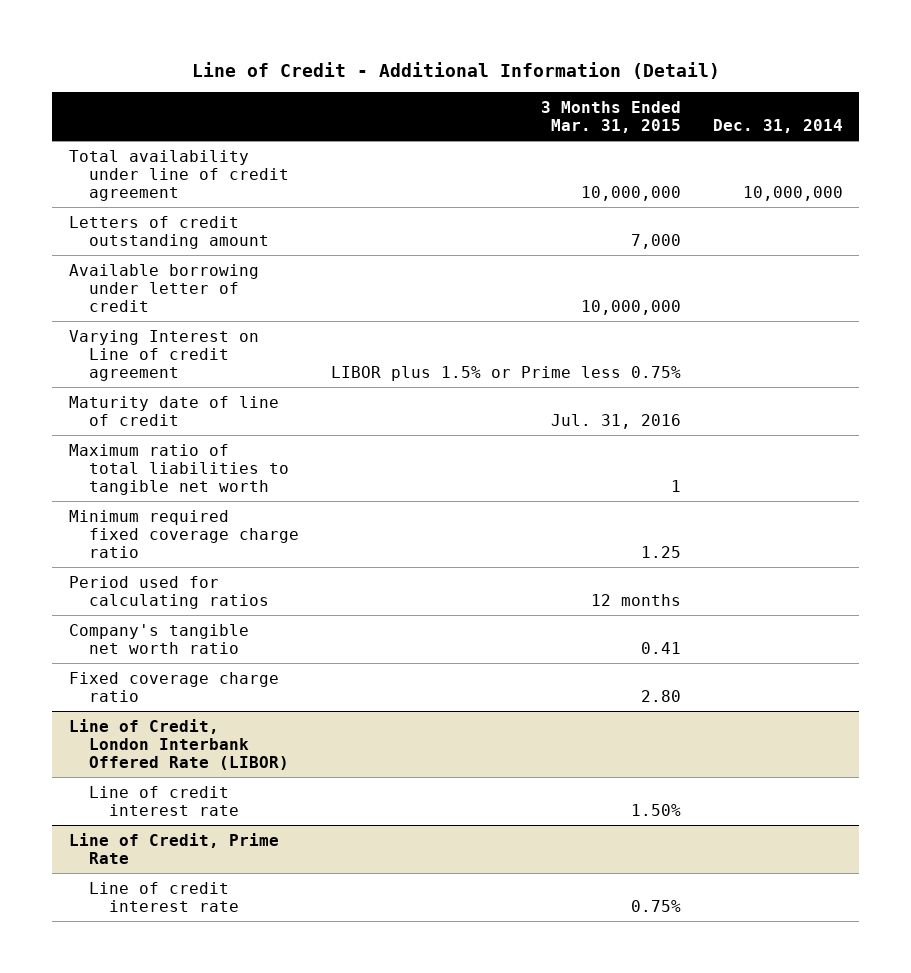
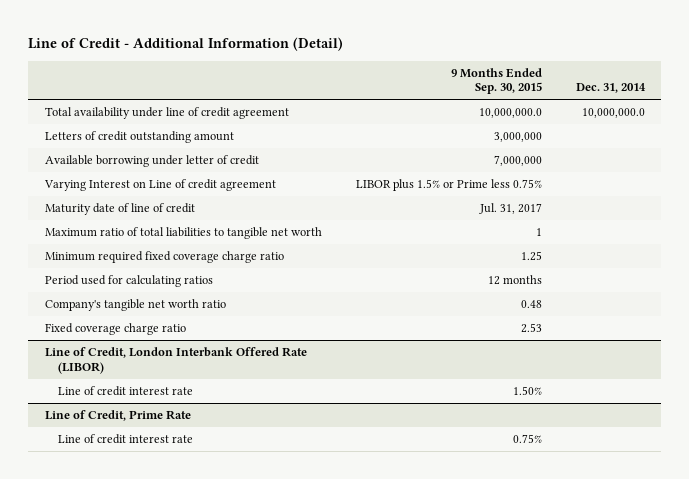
[540,100,681,133] 3 Months Ended Mar. 31, 2015 -> none
none -> [450,67,542,95] 9 Months Ended Sep. 30, 2015
[742,185,843,201] 10,000,000 -> [581,108,645,119] 10,000,000.0

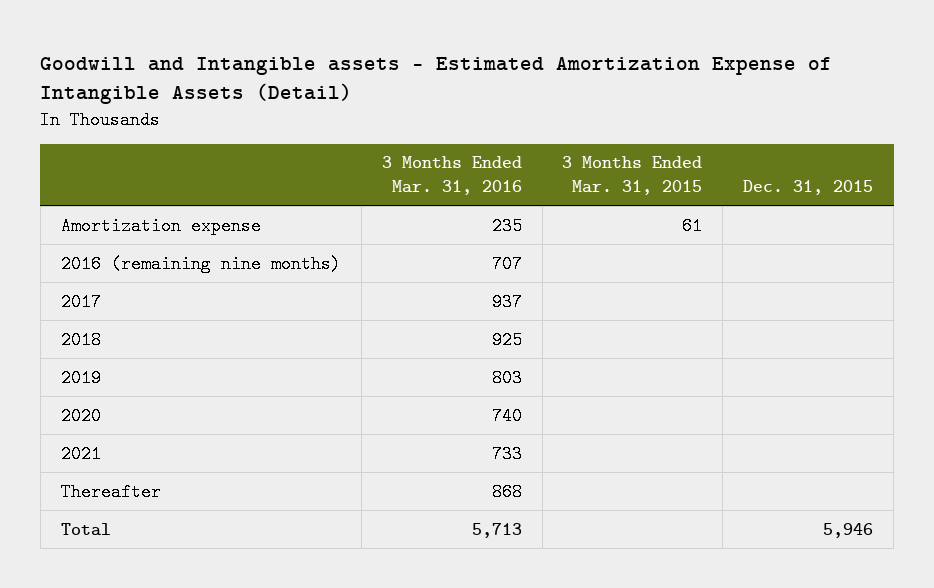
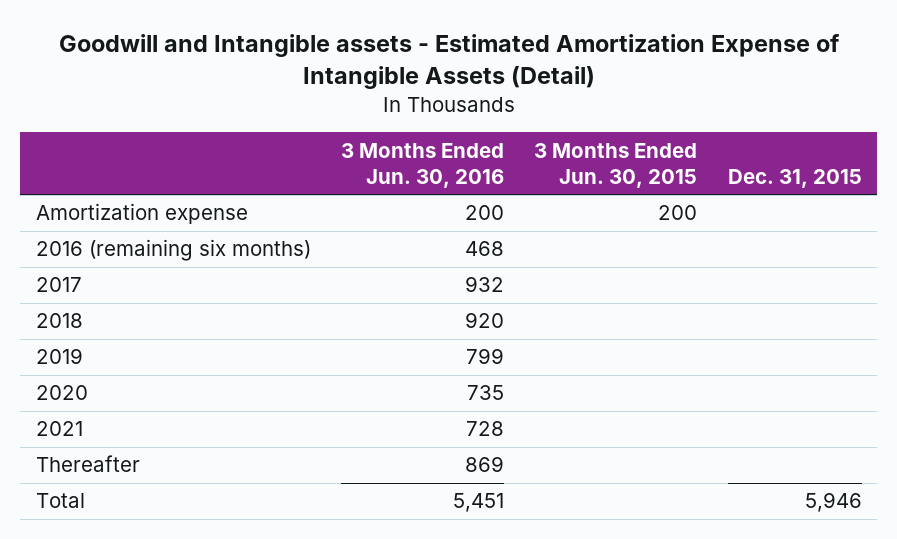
[381,156,522,195] 3 Months Ended Mar. 31, 2016 -> none
[562,156,703,195] 3 Months Ended Mar. 31, 2015 -> none
none -> [340,142,504,188] 3 Months Ended Jun. 30, 2016
none -> [534,142,698,188] 3 Months Ended Jun. 30, 2015
[60,254,341,273] 2016 (remaining nine months) -> [35,239,311,262] 2016 (remaining six months)

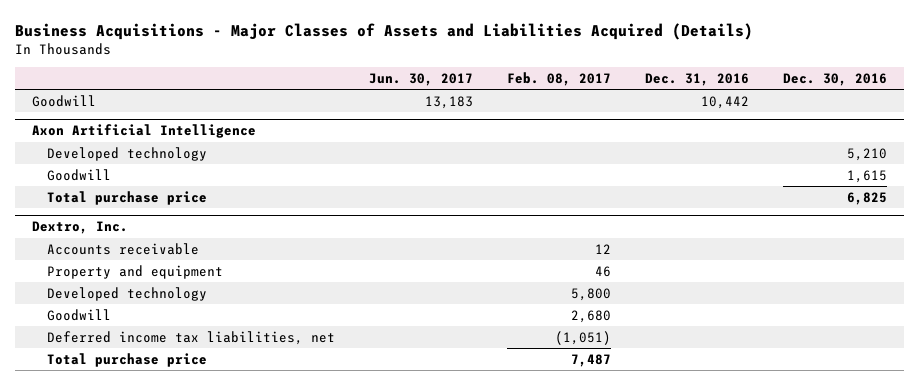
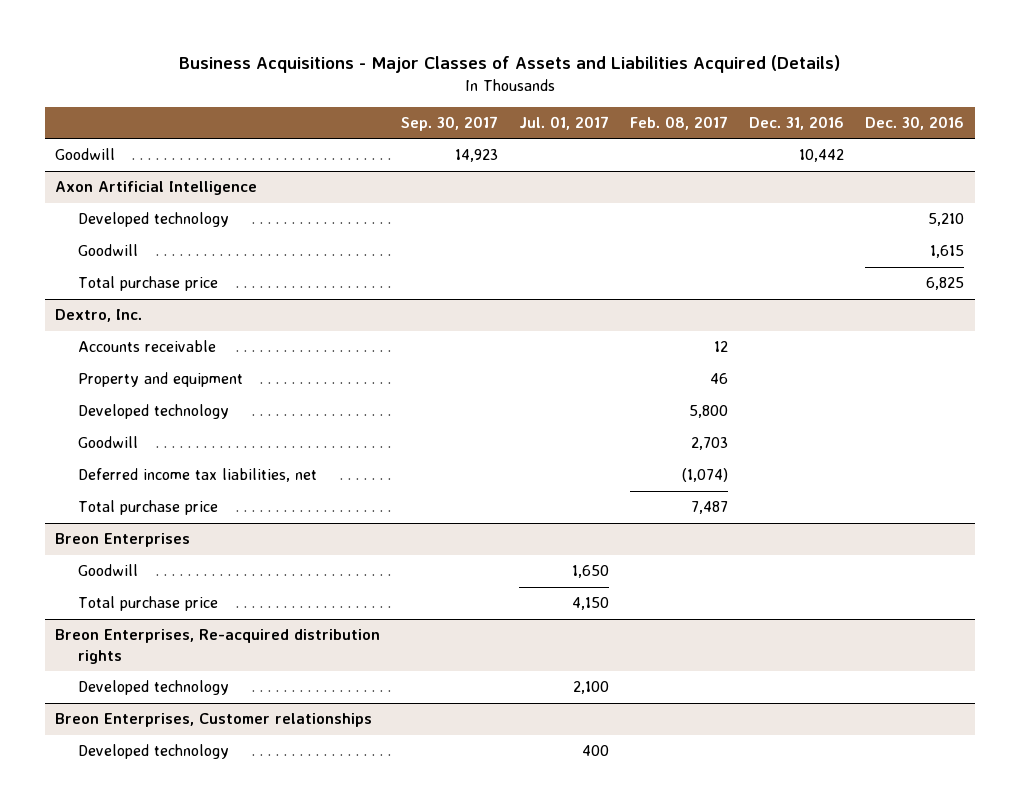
[369,73,474,87] Jun. 30, 2017 -> none
none -> [401,115,499,131] Sep. 30, 2017
none -> [519,115,610,130] Jul. 01, 2017
[571,309,612,323] 2,680 -> [691,437,729,451] 2,703
[555,330,612,345] (1,051) -> [682,468,729,483] (1,074)
none -> [55,533,191,548] Breon Enterprises
none -> [78,564,139,577] Goodwill
none -> [78,596,219,612] Total purchase price
none -> [55,629,381,664] Breon Enterprises, Re-acquired distribution rights
none -> [78,680,230,696] Developed technology
none -> [55,713,373,728] Breon Enterprises, Customer relationships
none -> [78,744,230,760] Developed technology

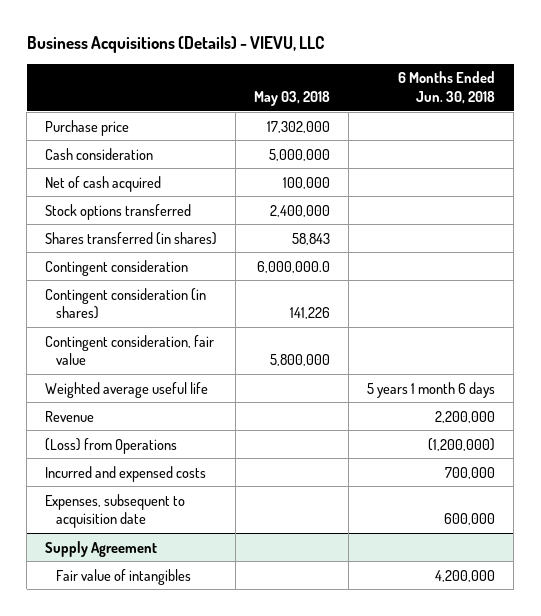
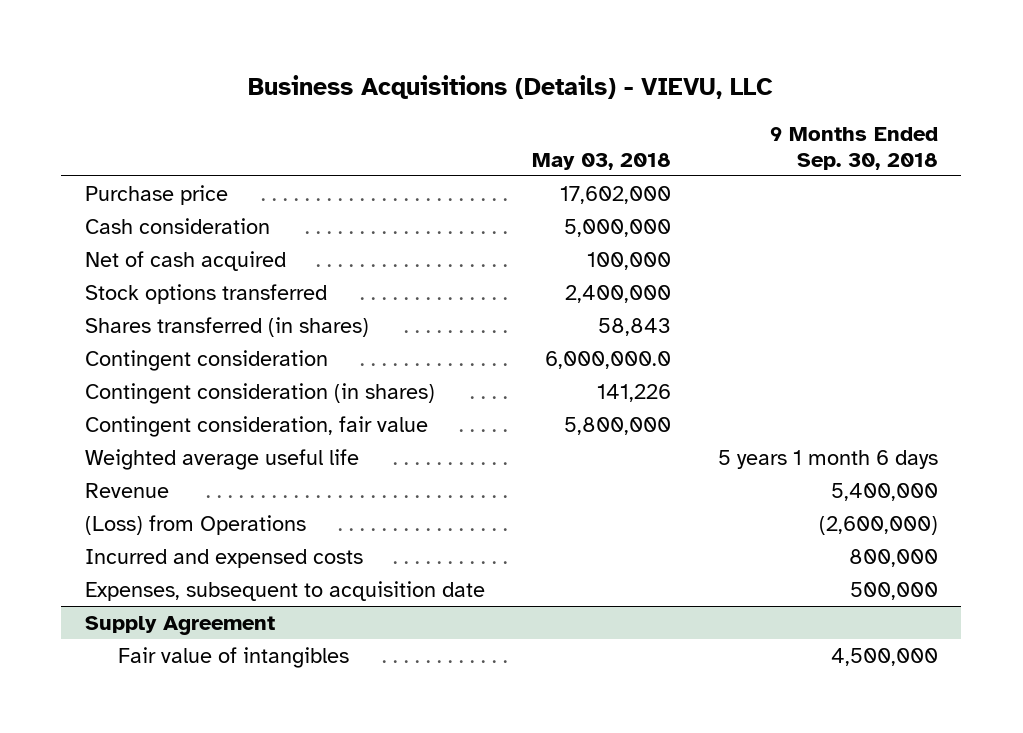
[398,71,496,105] 6 Months Ended Jun. 30, 2018 -> none
none -> [769,126,938,170] 9 Months Ended Sep. 30, 2018
[267,120,331,133] 17,302,000 -> [559,185,671,204] 17,602,000

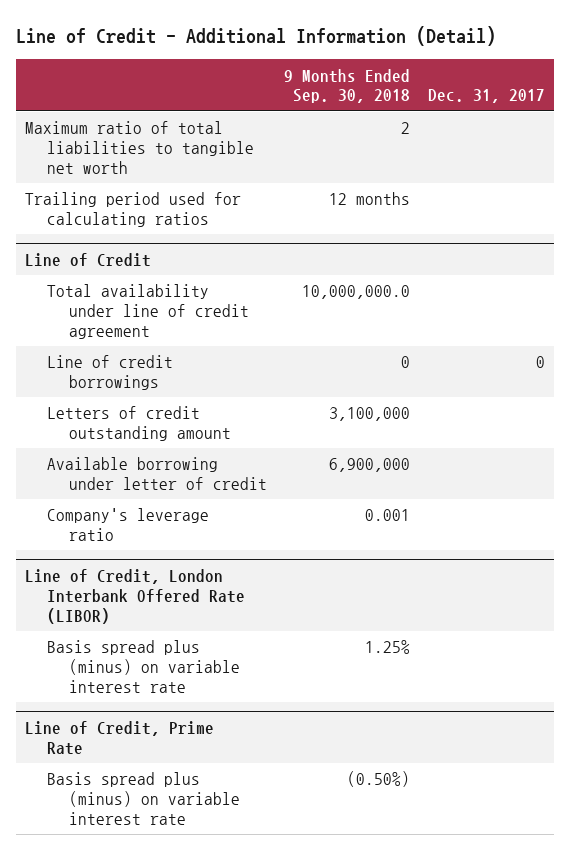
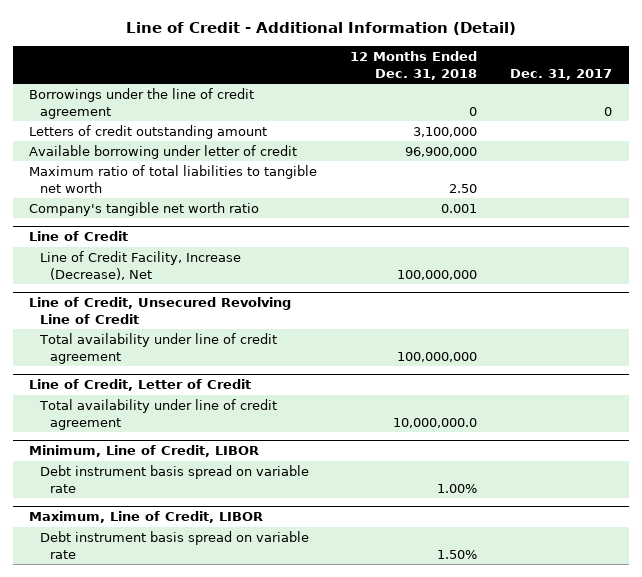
[284,68,411,104] 9 Months Ended Sep. 30, 2018 -> none
none -> [350,51,478,81] 12 Months Ended Dec. 31, 2018
none -> [29,88,255,119] Borrowings under the line of credit agreement
none -> [29,125,268,140] Letters of credit outstanding amount
none -> [29,145,298,160] Available borrowing under letter of credit
[24,192,241,227] Trailing period used for calculating ratios -> none
none -> [29,202,260,217] Company's tangible net worth ratio
[46,284,249,339] Total availability under line of credit agreement -> none
[46,355,173,390] Line of credit borrowings -> none
[46,406,231,441] Letters of credit outstanding amount -> none
[46,457,267,490] Available borrowing under letter of credit -> none
[46,508,209,541] Company's leverage ratio -> none
[24,569,245,624] Line of Credit, London Interbank Offered Rate (LIBOR) -> none
[46,640,240,693] Basis spread plus (minus) on variable interest rate -> none
[46,772,240,825] Basis spread plus (minus) on variable interest rate -> none
none -> [39,251,241,280] Line of Credit Facility, Increase (Decrease), Net
none -> [29,297,292,324] Line of Credit, Unsecured Revolving Line of Credit
none -> [38,333,277,364] Total availability under line of credit agreement
[24,721,214,755] Line of Credit, Prime Rate -> [29,379,252,392] Line of Credit, Letter of Credit
none -> [38,399,277,430] Total availability under line of credit agreement
none -> [29,445,260,458] Minimum, Line of Credit, LIBOR
none -> [39,465,309,493] Debt instrument basis spread on variable rate
none -> [29,511,264,524] Maximum, Line of Credit, LIBOR
none -> [39,531,309,559] Debt instrument basis spread on variable rate

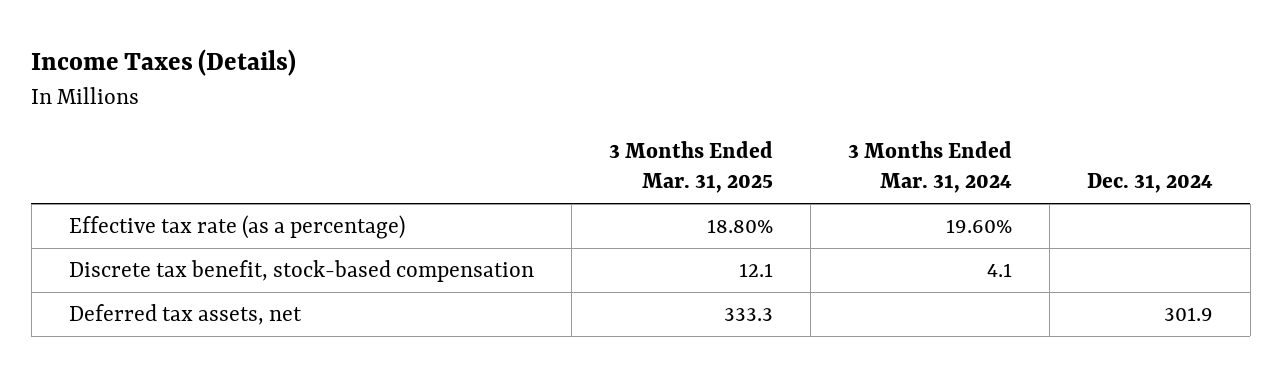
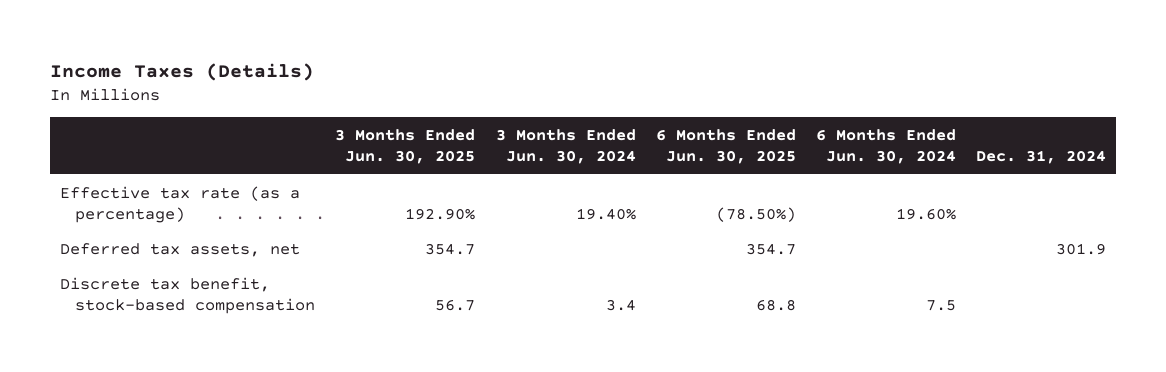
[608,141,773,194] 3 Months Ended Mar. 31, 2025 -> none
[847,141,1012,194] 3 Months Ended Mar. 31, 2024 -> none
none -> [335,128,476,165] 3 Months Ended Jun. 30, 2025
none -> [495,128,636,165] 3 Months Ended Jun. 30, 2024
none -> [655,128,796,165] 6 Months Ended Jun. 30, 2025
none -> [815,128,956,165] 6 Months Ended Jun. 30, 2024
[68,259,534,282] Discrete tax benefit, stock-based compensation -> [60,276,316,315] Discrete tax benefit, stock-based compensation

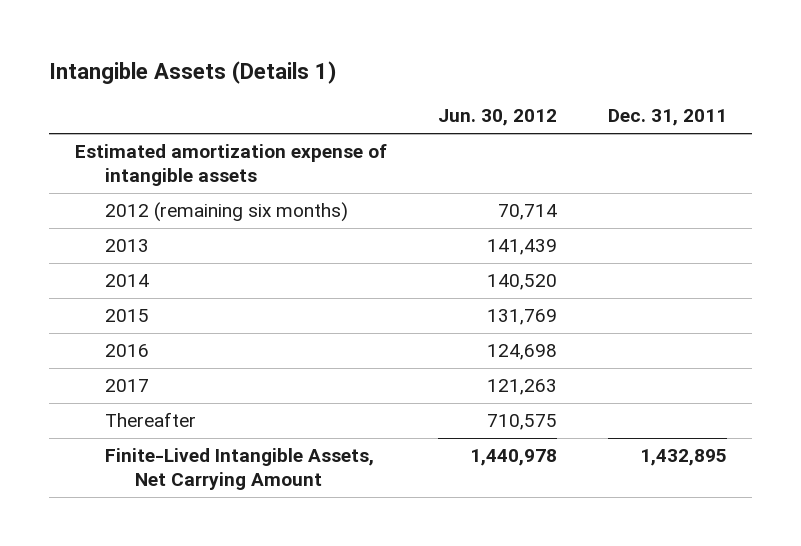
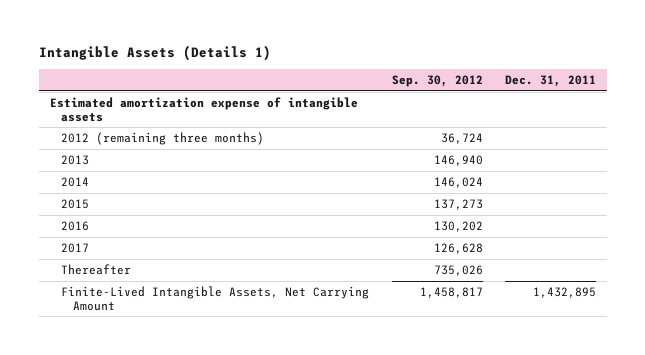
[437,109,557,127] Jun. 30, 2012 -> none
none -> [391,75,483,88] Sep. 30, 2012
[104,202,348,223] 2012 (remaining six months) -> [61,132,265,146] 2012 (remaining three months)

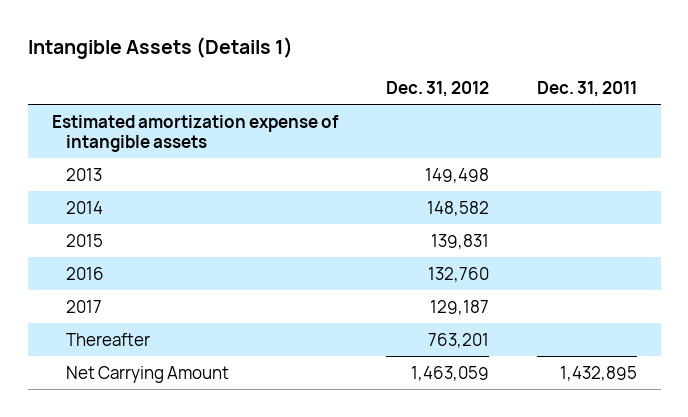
[391,75,483,88] Sep. 30, 2012 -> none
none -> [385,80,489,97] Dec. 31, 2012
[61,132,265,146] 2012 (remaining three months) -> none
[61,286,370,311] Finite-Lived Intangible Assets, Net Carrying Amount -> [66,365,230,383] Net Carrying Amount

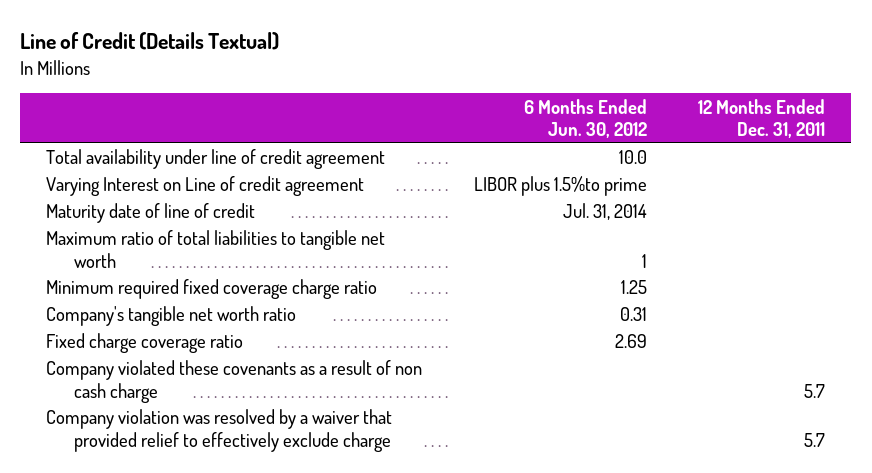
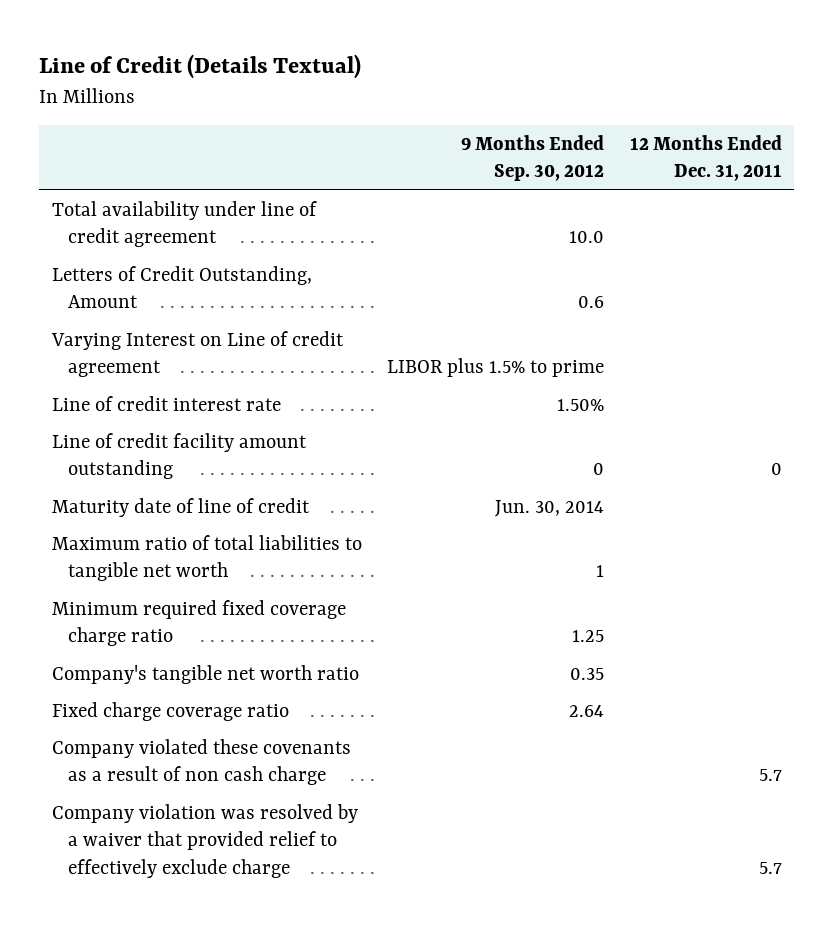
[523,98,647,138] 6 Months Ended Jun. 30, 2012 -> none
none -> [461,134,605,182] 9 Months Ended Sep. 30, 2012
none -> [51,266,312,309] Letters of Credit Outstanding, Amount
none -> [51,396,281,412] Line of credit interest rate
none -> [51,433,307,480] Line of credit facility amount outstanding

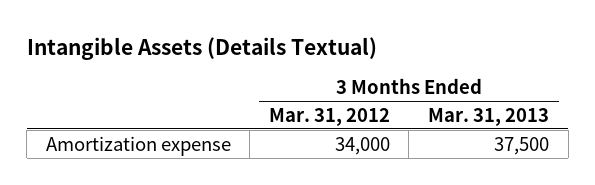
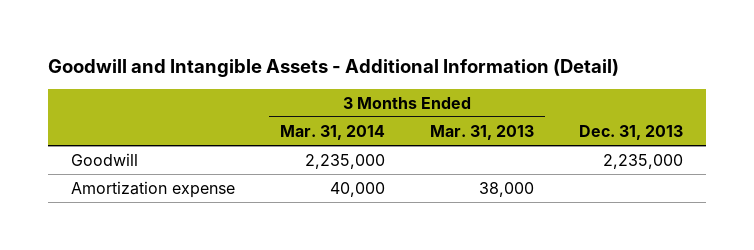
[26,37,377,61] Intangible Assets (Details Textual) -> [48,58,620,77] Goodwill and Intangible Assets - Additional Information (Detail)
[268,107,390,126] Mar. 31, 2012 -> none
none -> [279,124,385,140] Mar. 31, 2014
none -> [579,124,684,140] Dec. 31, 2013
none -> [70,152,138,166] Goodwill
[494,136,550,155] 37,500 -> [478,181,534,197] 38,000

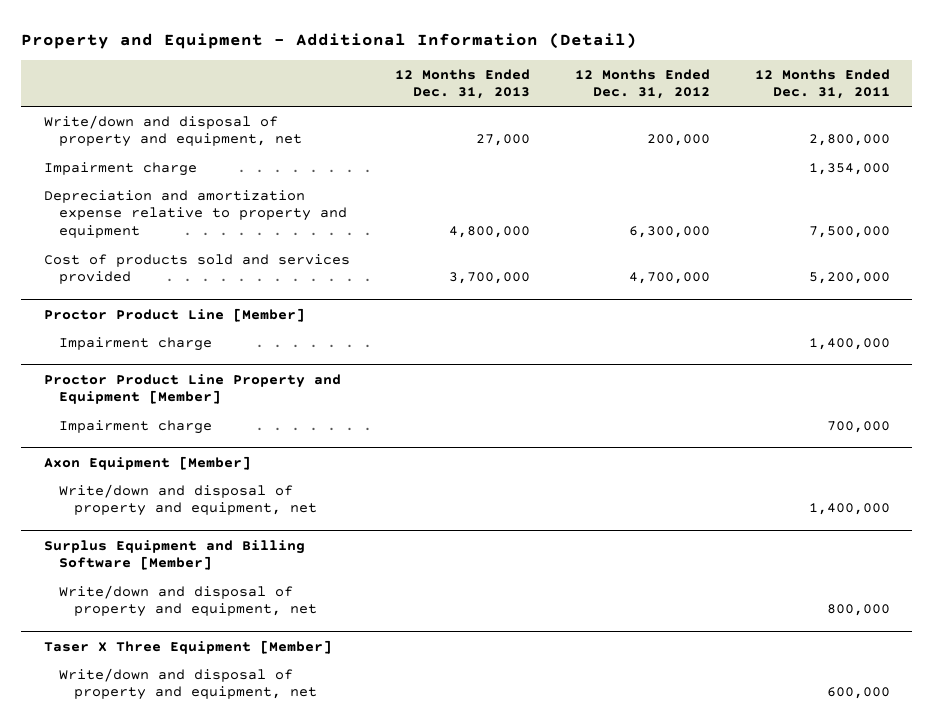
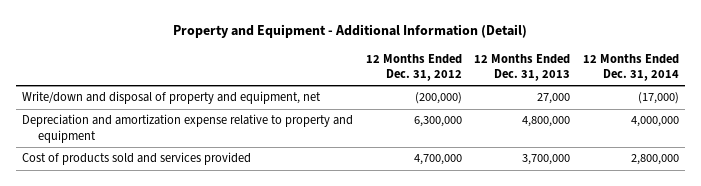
[754,68,890,100] 12 Months Ended Dec. 31, 2011 -> none
none -> [582,53,679,82] 12 Months Ended Dec. 31, 2014
[43,161,197,176] Impairment charge -> none
[646,134,710,147] 200,000 -> [414,92,462,105] (200,000)
[43,307,305,322] Proctor Product Line [Member] -> none
[58,336,212,351] Impairment charge -> none
[43,373,341,405] Proctor Product Line Property and Equipment [Member] -> none
[58,419,212,434] Impairment charge -> none
[43,455,251,470] Axon Equipment [Member] -> none
[58,483,317,517] Write/down and disposal of property and equipment, net -> none
[43,539,305,571] Surplus Equipment and Billing Software [Member] -> none
[58,584,317,618] Write/down and disposal of property and equipment, net -> none
[43,639,332,654] Taser X Three Equipment [Member] -> none
[58,667,317,701] Write/down and disposal of property and equipment, net -> none

